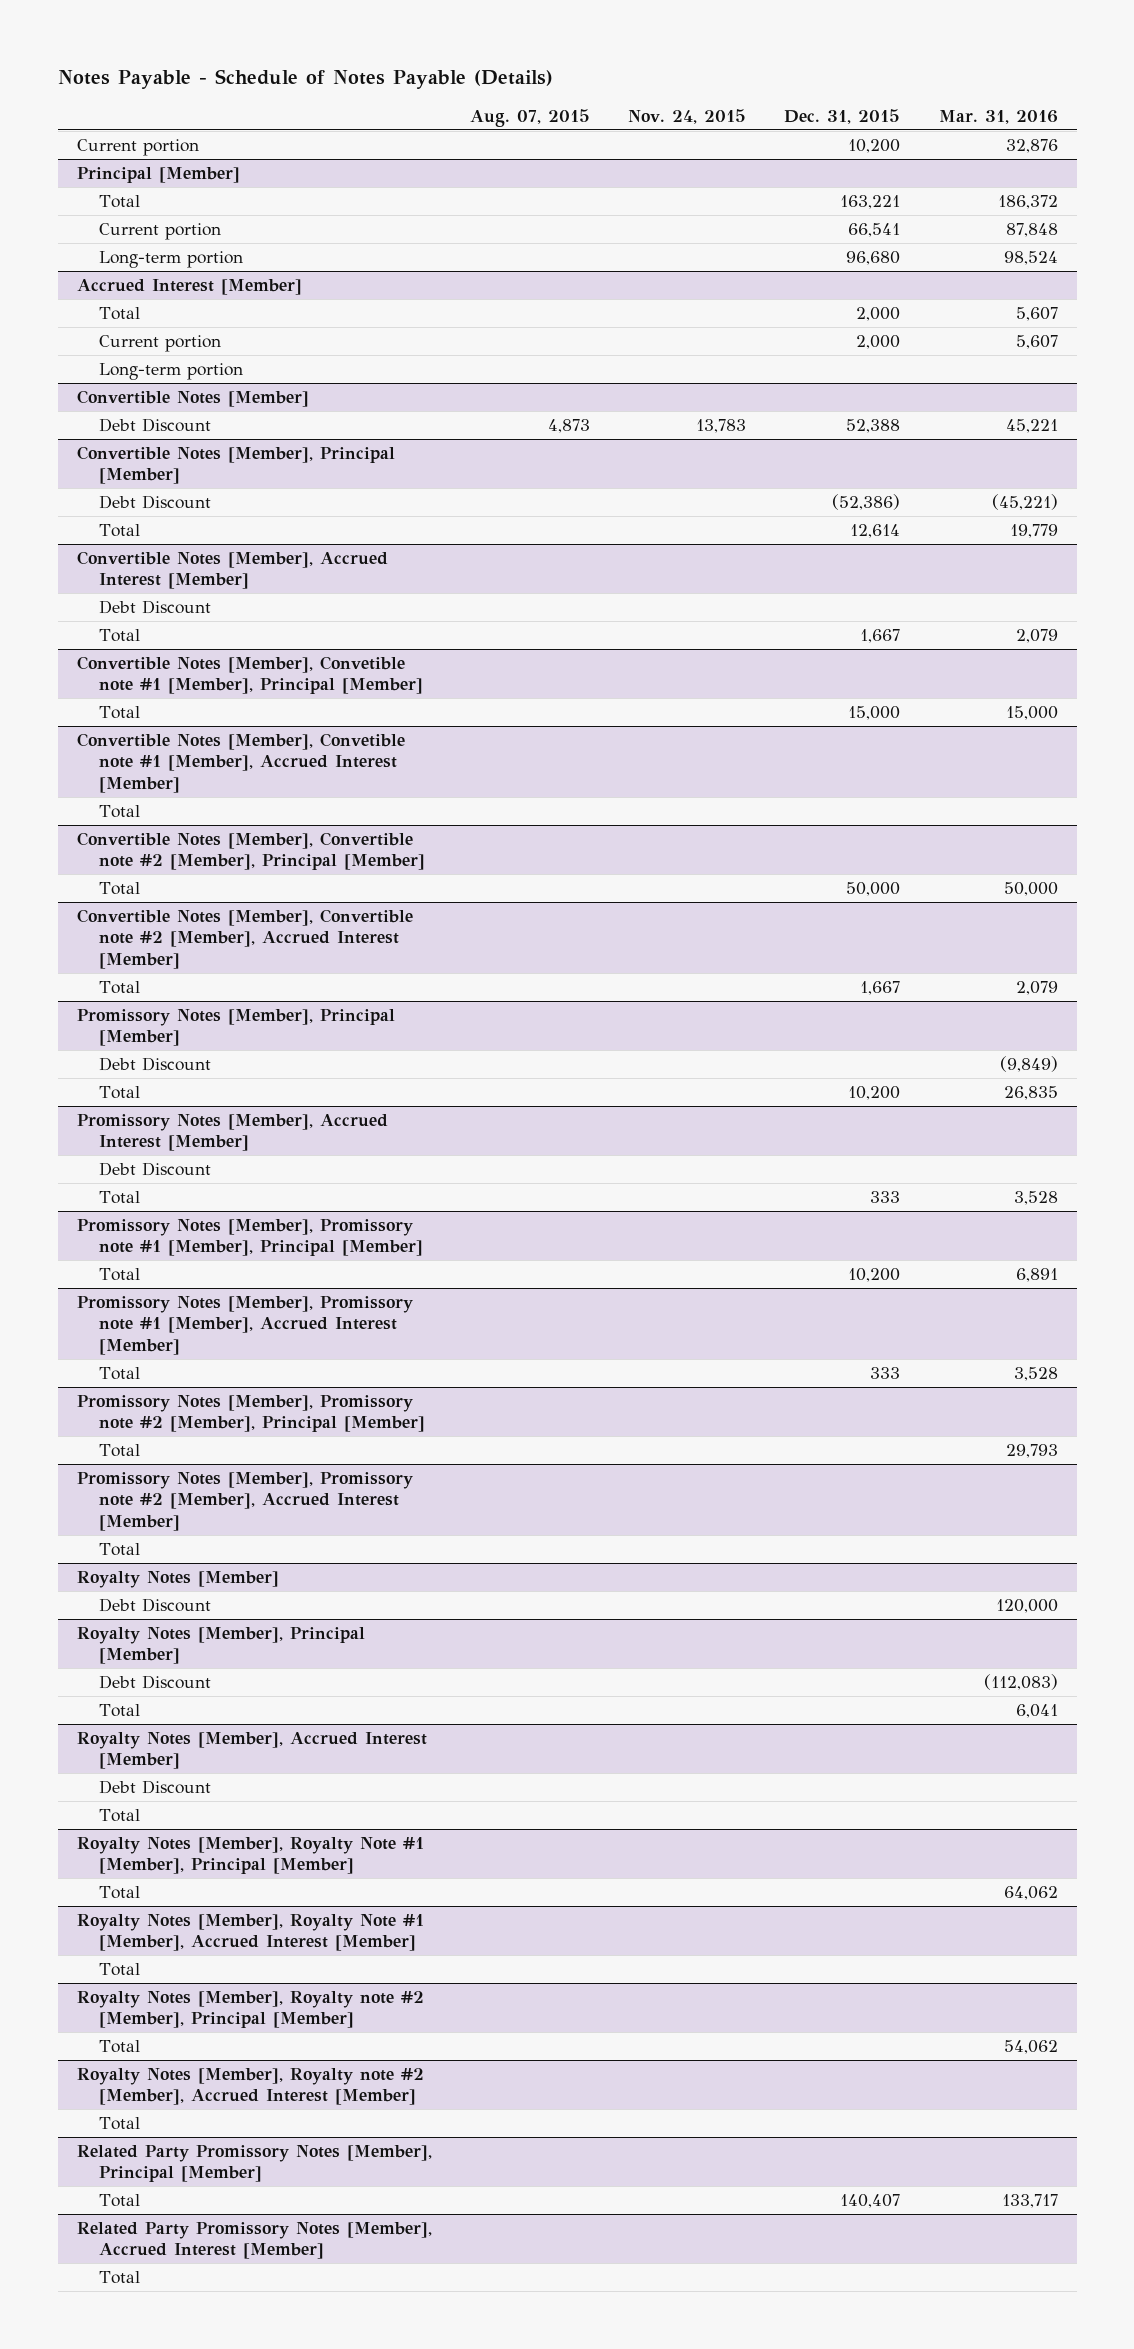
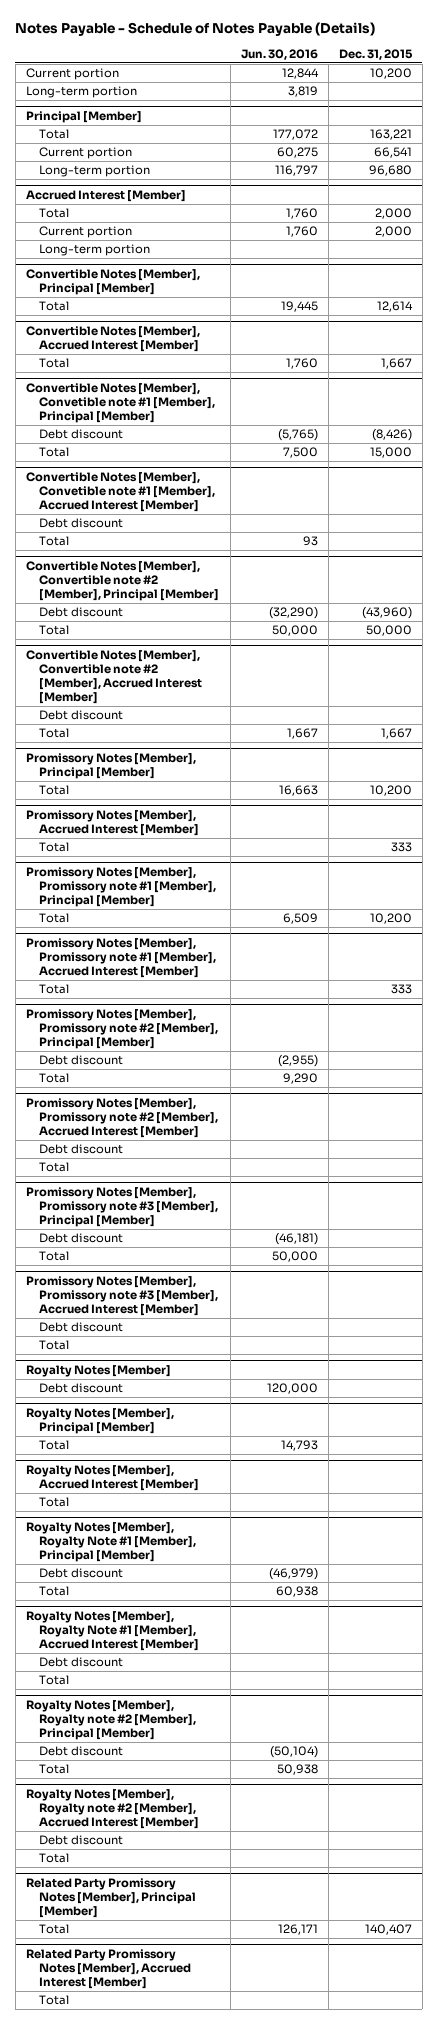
[469,108,590,127] Aug. 07, 2015 -> none
[628,108,747,124] Nov. 24, 2015 -> none
[938,109,1058,124] Mar. 31, 2016 -> none
none -> [240,48,318,60] Jun. 30, 2016
none -> [25,86,137,99] Long-term portion
[76,389,309,407] Convertible Notes [Member] -> none
[98,417,211,432] Debt Discount -> none
[98,494,211,509] Debt Discount -> none
[98,599,211,614] Debt Discount -> none
none -> [39,429,124,440] Debt discount
none -> [39,518,124,529] Debt discount
none -> [39,607,124,618] Debt discount
none -> [39,710,124,721] Debt discount
[98,1056,211,1071] Debt Discount -> none
[98,1161,211,1176] Debt Discount -> none
none -> [39,1055,124,1066] Debt discount
none -> [39,1144,124,1155] Debt discount
none -> [25,1187,219,1228] Promissory Notes [Member], Promissory note #3 [Member], Principal [Member]
none -> [39,1233,124,1244] Debt discount
none -> [39,1251,70,1262] Total
none -> [25,1276,219,1317] Promissory Notes [Member], Promissory note #3 [Member], Accrued Interest [Member]
none -> [39,1322,124,1333] Debt discount
none -> [39,1340,70,1351] Total
[98,1597,211,1612] Debt Discount -> [39,1383,124,1394] Debt discount
[98,1674,211,1689] Debt Discount -> none
[98,1779,211,1794] Debt Discount -> none
none -> [39,1568,124,1579] Debt discount
none -> [39,1657,124,1668] Debt discount
none -> [39,1746,124,1757] Debt discount
none -> [39,1835,124,1846] Debt discount

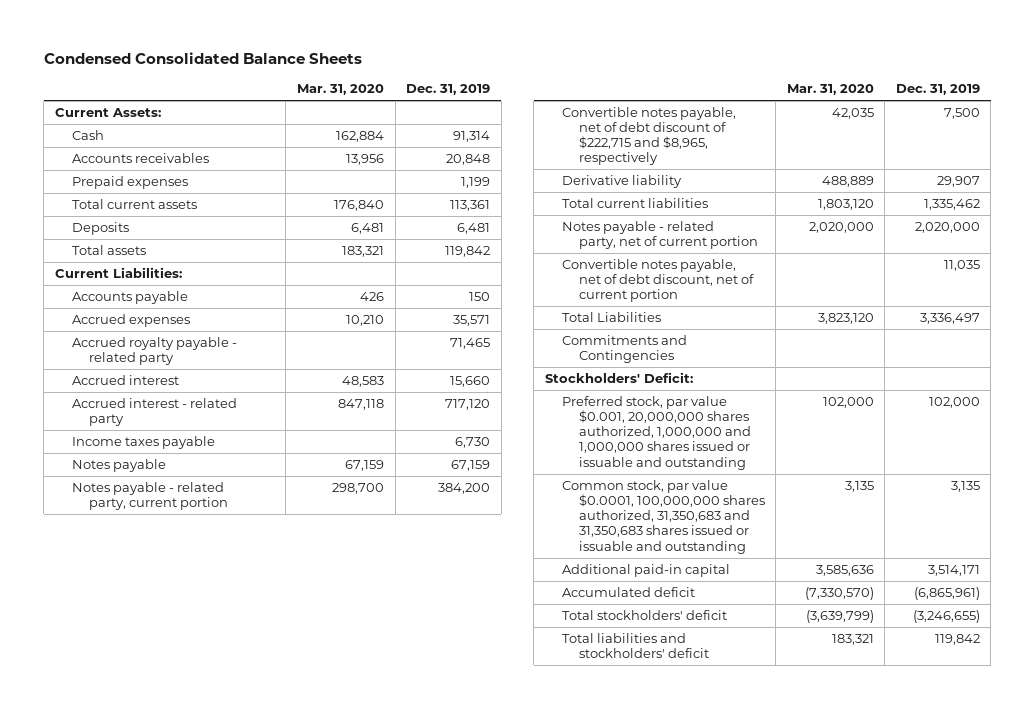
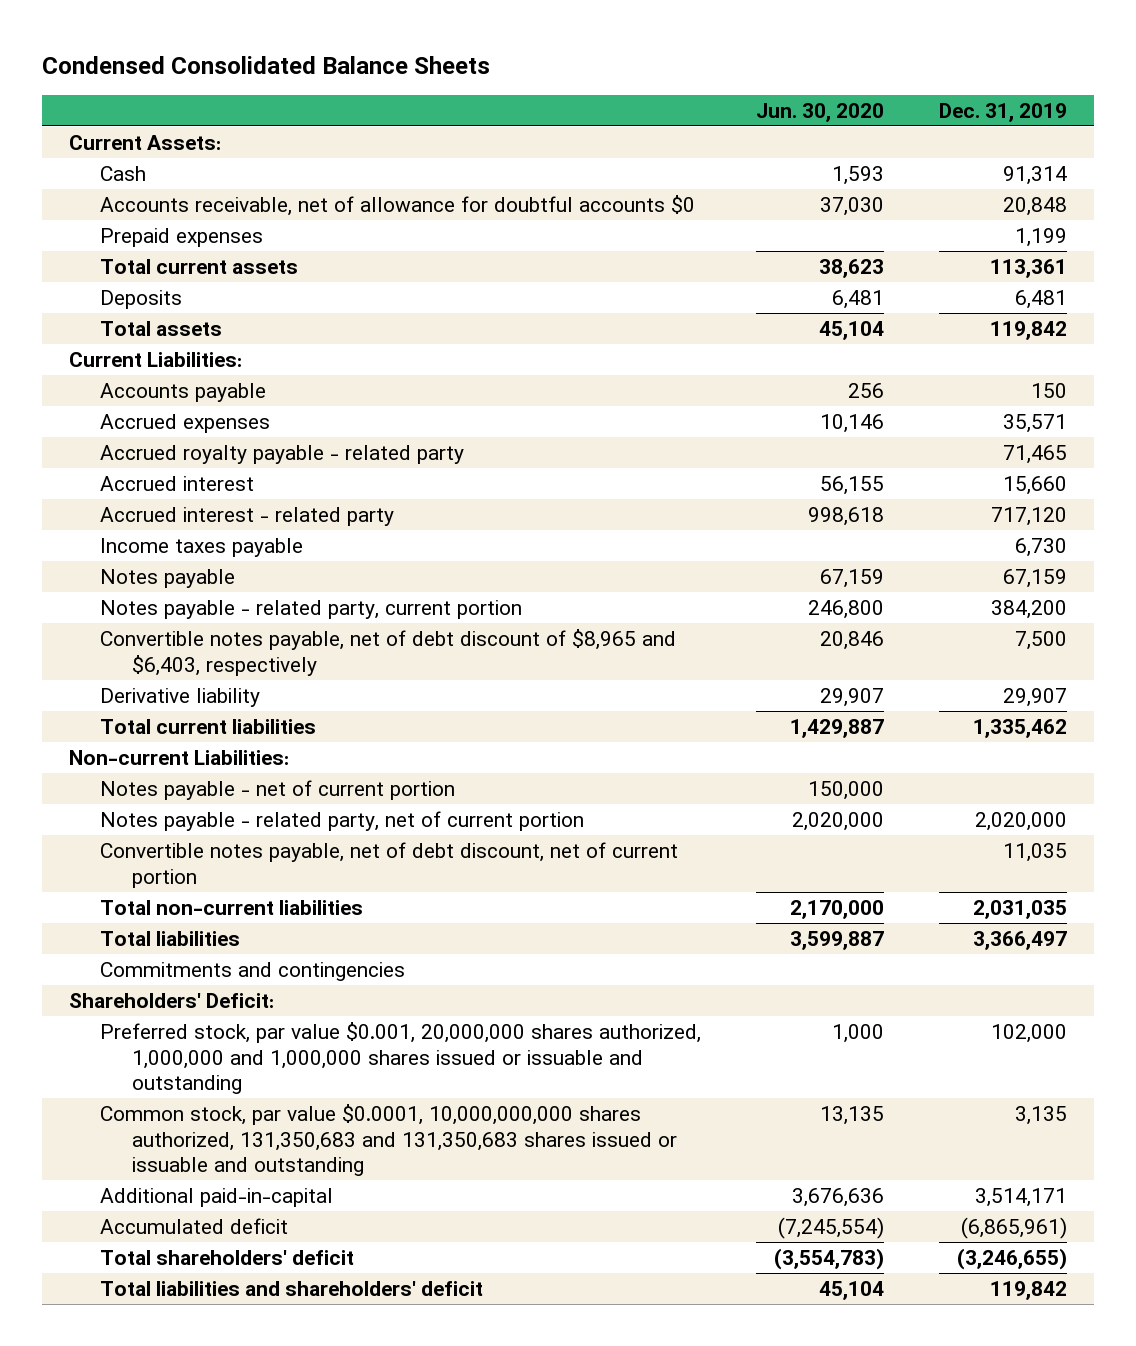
[296,83,384,95] Mar. 31, 2020 -> none
none -> [756,102,885,122] Jun. 30, 2020
[71,153,209,164] Accounts receivables -> [100,194,696,216] Accounts receivable, net of allowance for doubtful accounts $0
[561,107,736,166] Convertible notes payable, net of debt discount of $222,715 and $8,965, respectively -> [100,628,677,676] Convertible notes payable, net of debt discount of $8,965 and $6,403, respectively
none -> [69,749,290,765] Non-current Liabilities:
none -> [100,779,456,800] Notes payable - net of current portion
none -> [100,899,364,915] Total non-current liabilities
[561,312,661,323] Total Liabilities -> [100,930,241,946] Total liabilities
[919,313,980,325] 3,336,497 -> [972,930,1067,950] 3,366,497
[561,335,687,364] Commitments and Contingencies -> [100,961,406,981] Commitments and contingencies
[544,372,693,384] Stockholders' Deficit: -> [69,992,275,1008] Shareholders' Deficit:
[561,480,765,554] Common stock, par value $0.0001, 100,000,000 shares authorized, 31,350,683 and 31,350,683 shares issued or issuable and outstanding -> [100,1103,677,1177] Common stock, par value $0.0001, 10,000,000,000 shares authorized, 131,350,683 and 131,350,683 shares issued or issuable and outstanding
[561,564,730,578] Additional paid-in capital -> [100,1187,334,1207] Additional paid-in-capital
[561,610,727,621] Total stockholders' deficit -> [100,1249,355,1265] Total shareholders' deficit
[561,633,709,659] Total liabilities and stockholders' deficit -> [100,1280,484,1296] Total liabilities and shareholders' deficit

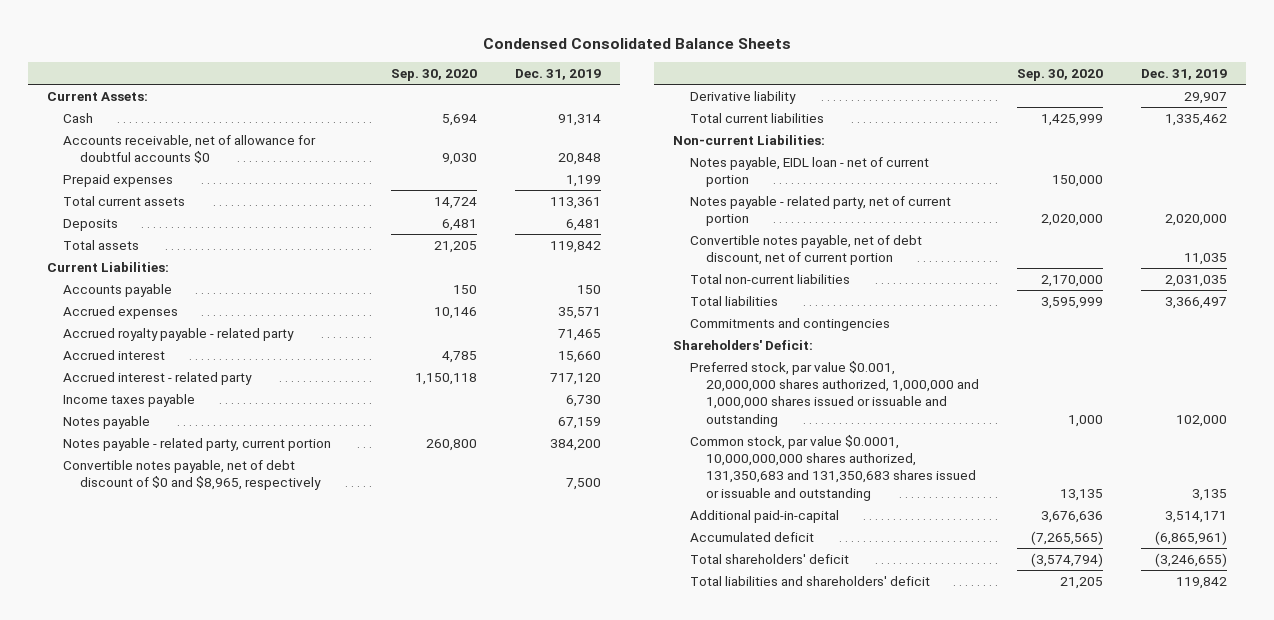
[756,102,885,122] Jun. 30, 2020 -> none
none -> [390,69,477,82] Sep. 30, 2020
[100,628,677,676] Convertible notes payable, net of debt discount of $8,965 and $6,403, respectively -> [63,459,322,491] Convertible notes payable, net of debt discount of $0 and $8,965, respectively
[100,779,456,800] Notes payable - net of current portion -> [689,156,929,188] Notes payable, EIDL loan - net of current portion

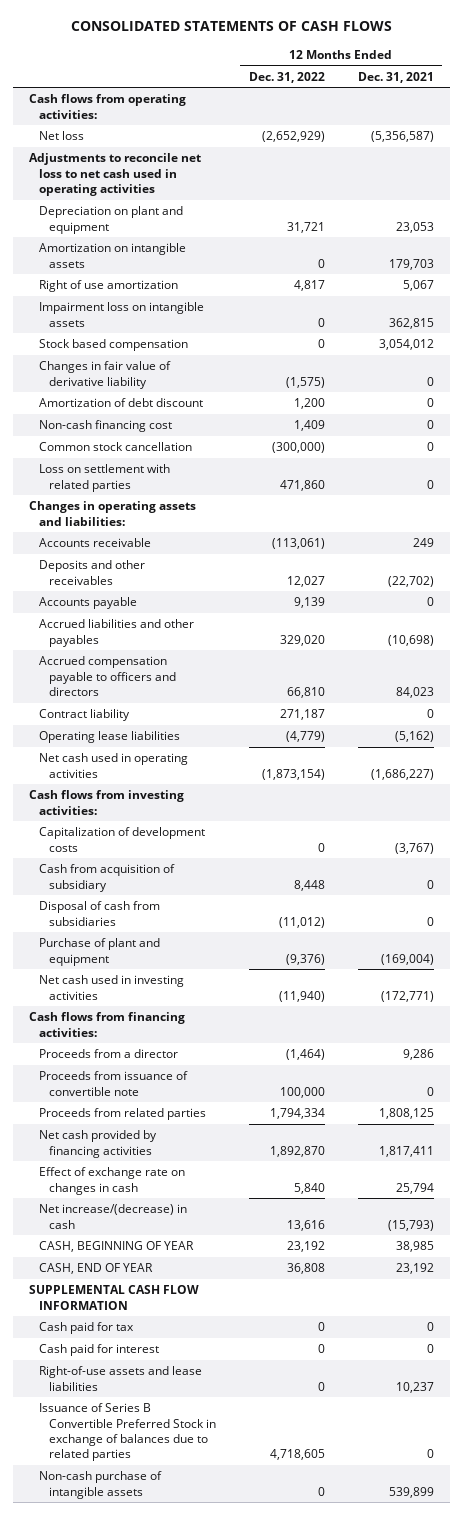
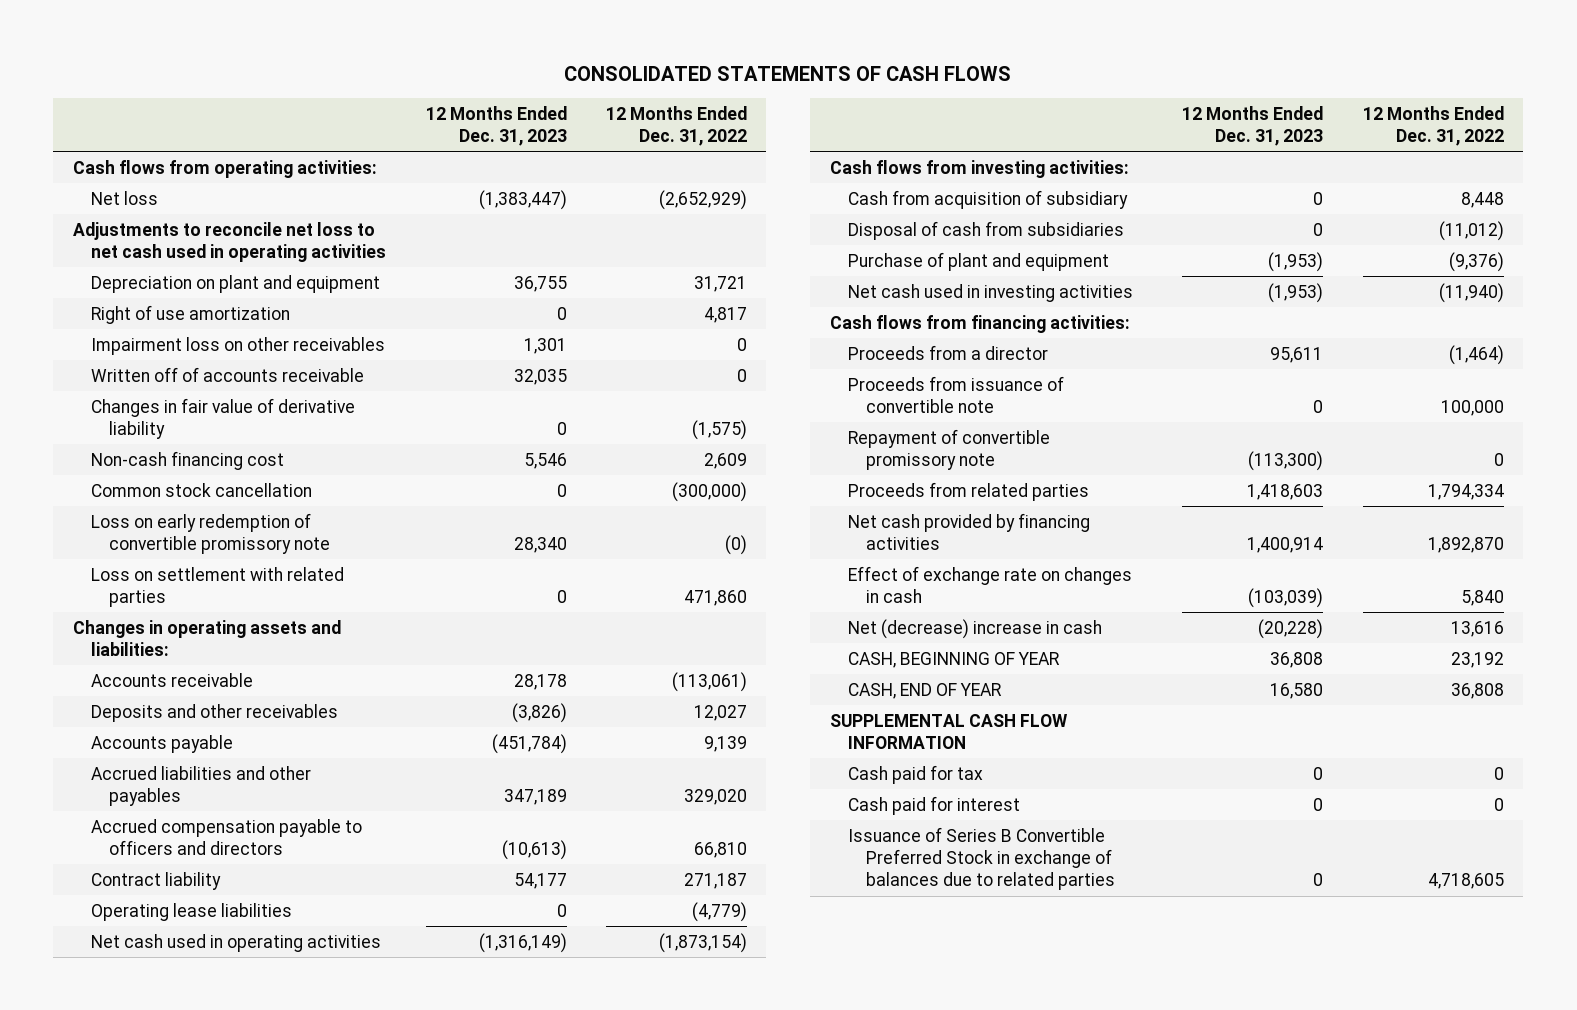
[357,71,434,83] Dec. 31, 2021 -> none
none -> [425,105,567,147] 12 Months Ended Dec. 31, 2023
[38,243,186,268] Amortization on intangible assets -> none
[38,302,204,327] Impairment loss on intangible assets -> none
[38,339,188,352] Stock based compensation -> none
none -> [91,336,386,355] Impairment loss on other receivables
none -> [91,366,365,382] Written off of accounts receivable
[38,398,203,408] Amortization of debt discount -> none
[293,420,325,432] 1,409 -> [703,452,747,469] 2,609
none -> [91,512,331,555] Loss on early redemption of convertible promissory note
[38,827,205,852] Capitalization of development costs -> none
none -> [848,428,1051,471] Repayment of convertible promissory note
[38,1204,187,1229] Net increase/(decrease) in cash -> [848,618,1103,639] Net (decrease) increase in cash
[38,1366,202,1391] Right-of-use assets and lease liabilities -> none
[38,1471,162,1499] Non-cash purchase of intangible assets -> none

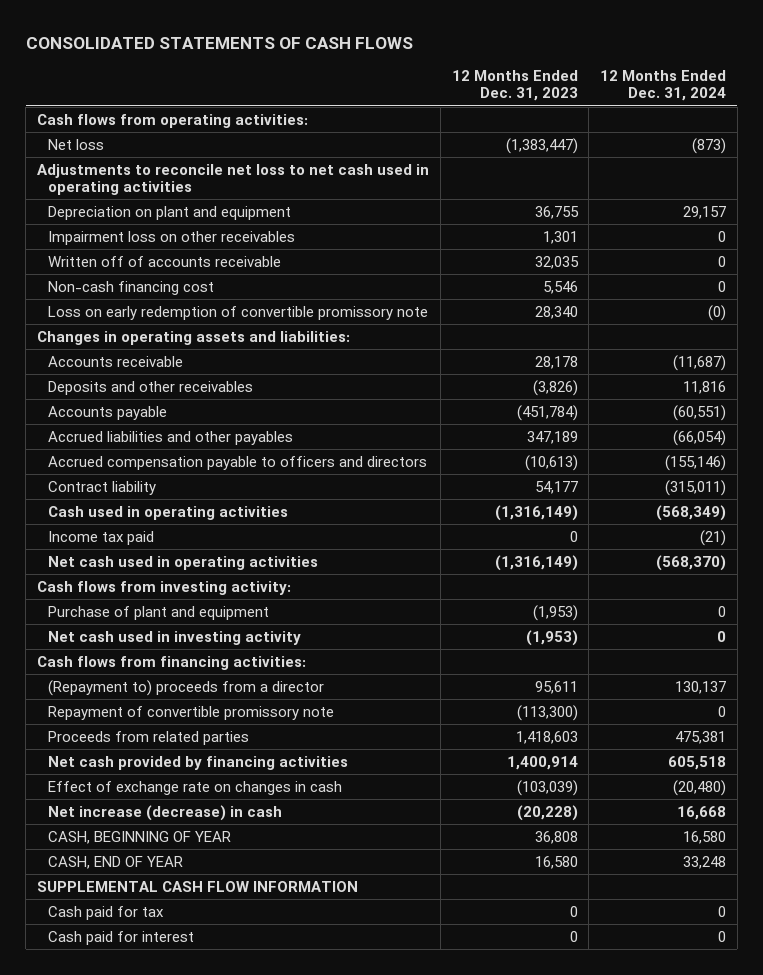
[605,105,747,147] 12 Months Ended Dec. 31, 2022 -> none
none -> [600,70,727,102] 12 Months Ended Dec. 31, 2024
[91,304,291,324] Right of use amortization -> none
[91,397,356,440] Changes in fair value of derivative liability -> none
[91,482,313,497] Common stock cancellation -> none
[91,566,345,608] Loss on settlement with related parties -> none
[91,902,293,921] Operating lease liabilities -> none
none -> [47,505,288,520] Cash used in operating activities
none -> [47,530,154,545] Income tax paid
[848,189,1129,209] Cash from acquisition of subsidiary -> none
[848,220,1125,240] Disposal of cash from subsidiaries -> none
[829,159,1129,178] Cash flows from investing activities: -> [36,580,291,595] Cash flows from investing activity:
[848,283,1134,302] Net cash used in investing activities -> [47,630,301,645] Net cash used in investing activity
[848,375,1065,414] Proceeds from issuance of convertible note -> none
[848,344,1049,360] Proceeds from a director -> [47,679,324,696] (Repayment to) proceeds from a director
[848,618,1103,639] Net (decrease) increase in cash -> [47,804,282,821] Net increase (decrease) in cash
[848,826,1116,891] Issuance of Series B Convertible Preferred Stock in exchange of balances due to related parties -> none

